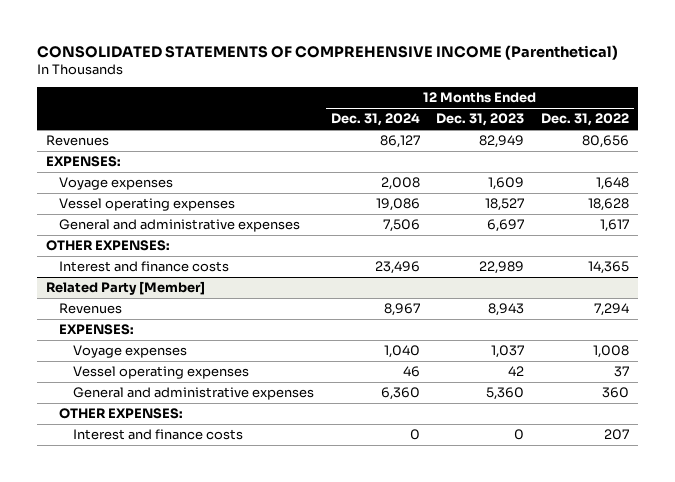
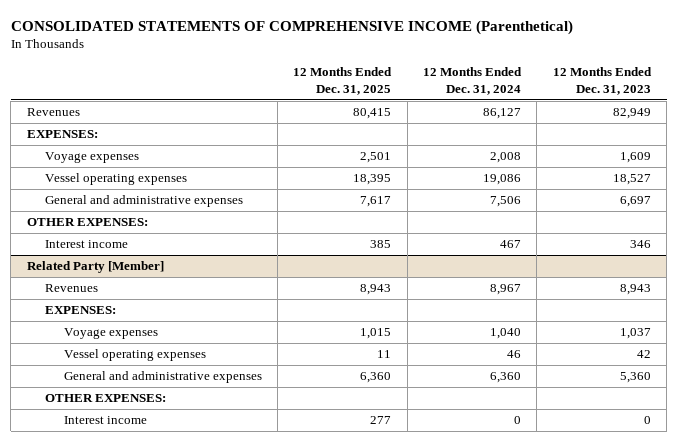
[541,113,630,127] Dec. 31, 2022 -> none
none -> [293,67,393,95] 12 Months Ended Dec. 31, 2025
[59,261,230,273] Interest and finance costs -> none
none -> [45,240,129,249] Interest income
[72,429,243,441] Interest and finance costs -> none
none -> [63,416,147,425] Interest income

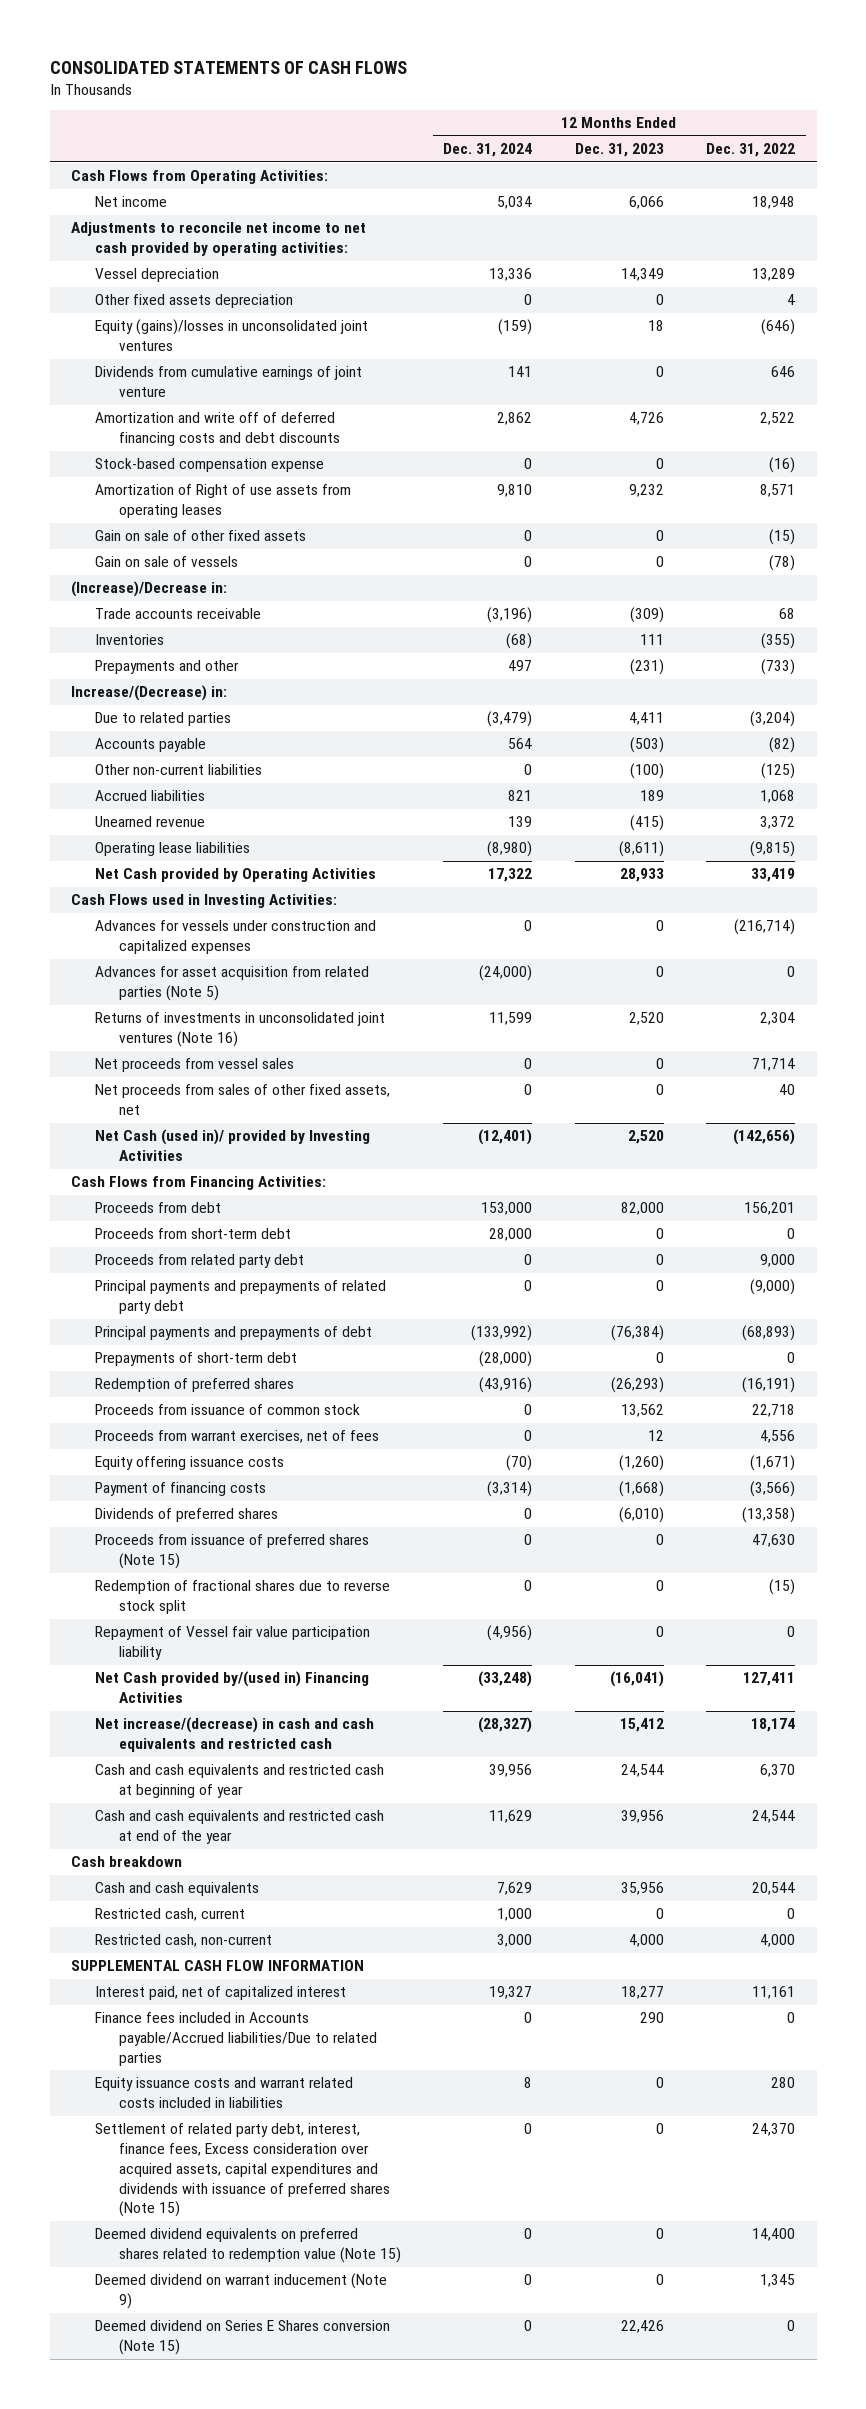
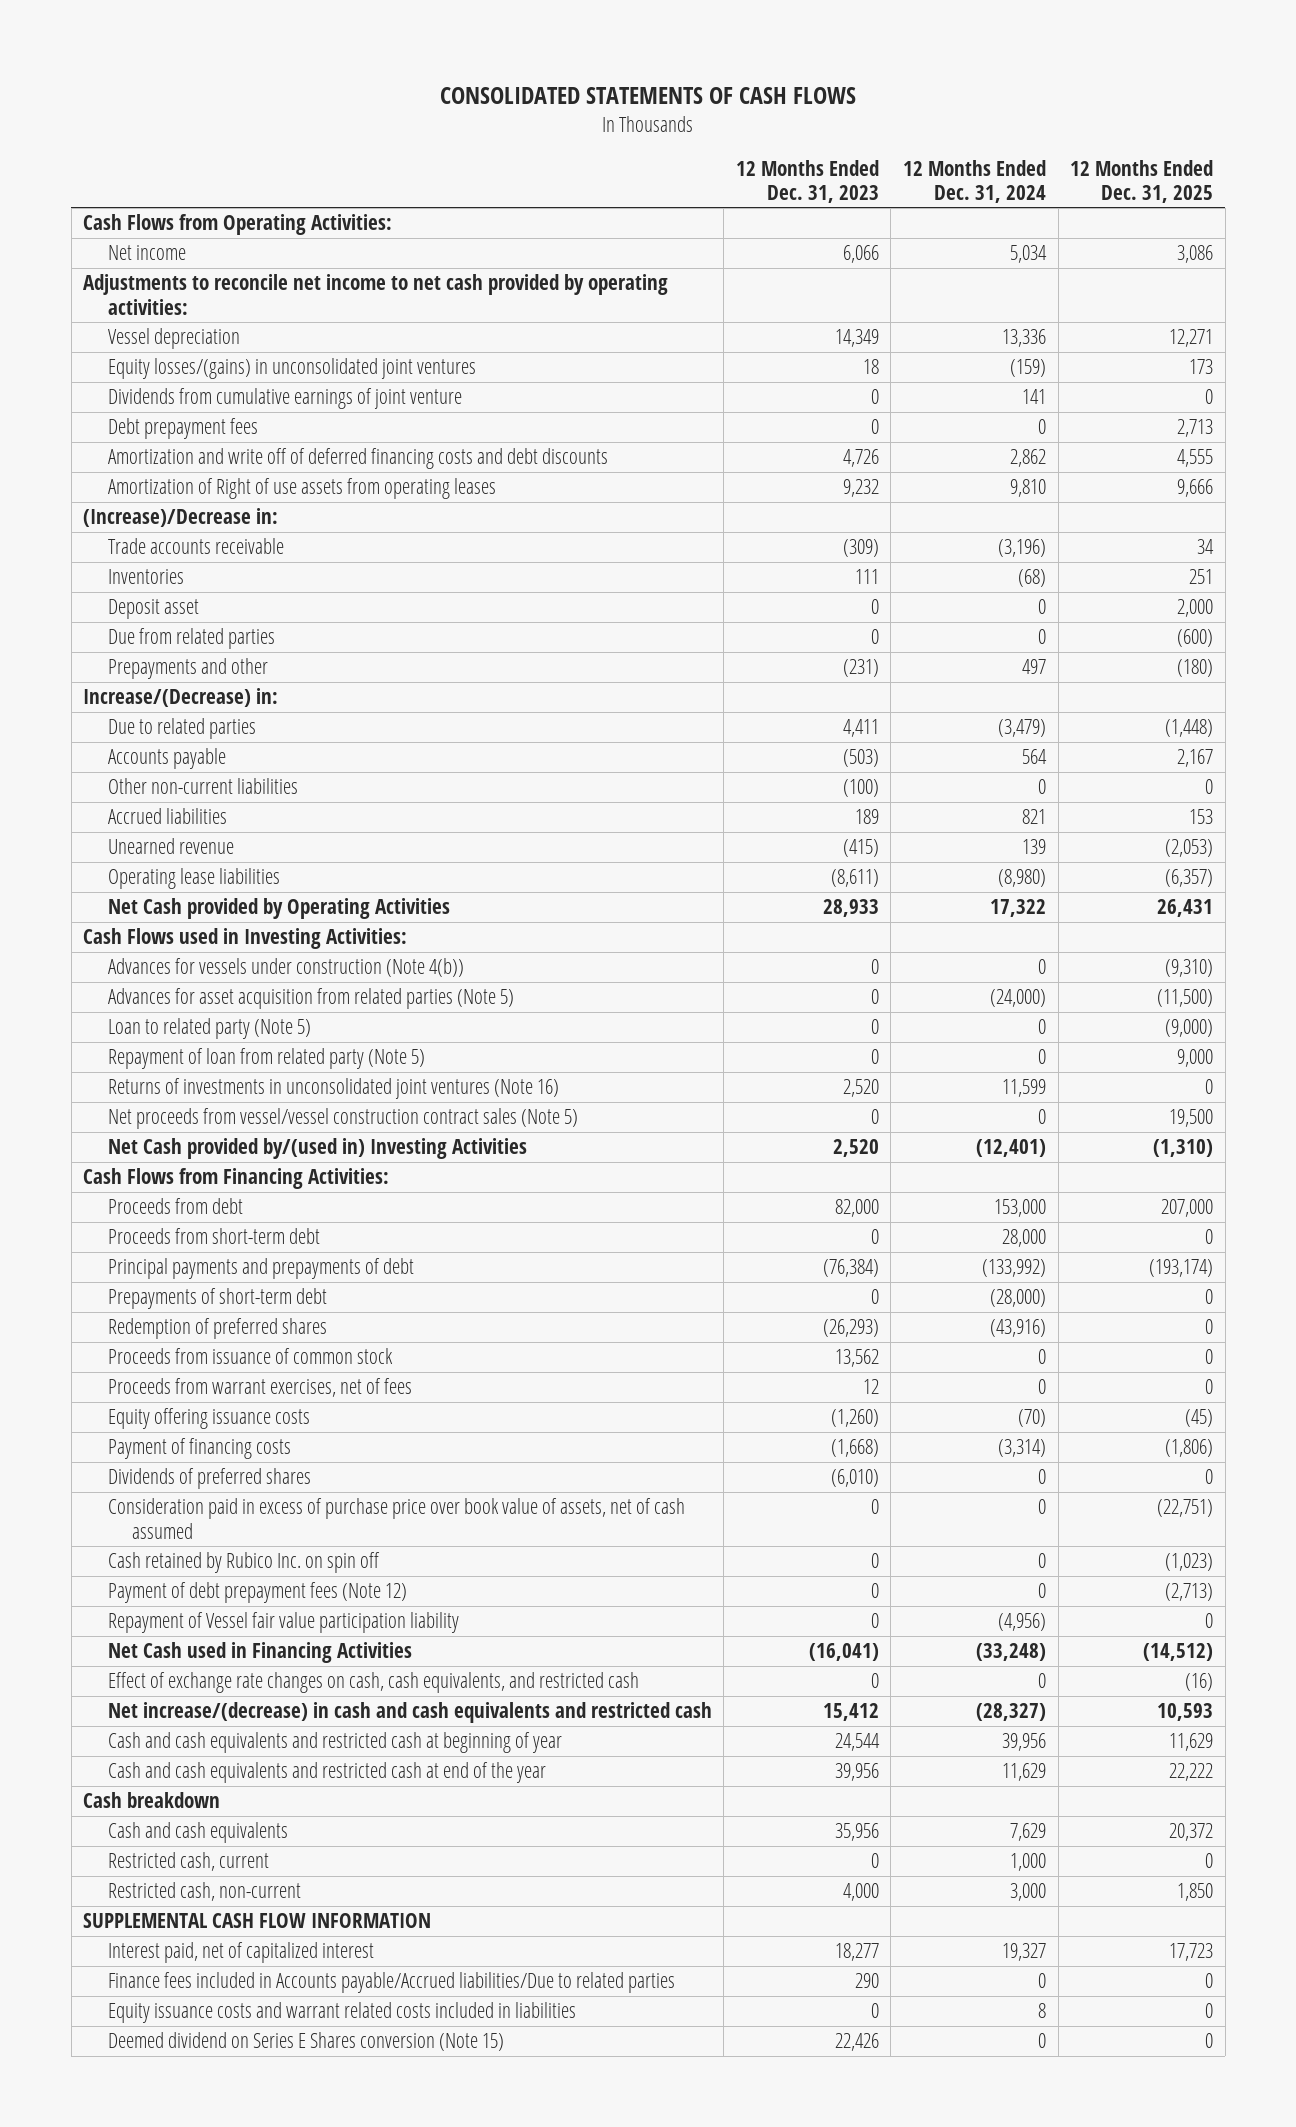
[706,143,796,158] Dec. 31, 2022 -> none
none -> [1070,159,1214,203] 12 Months Ended Dec. 31, 2025
[94,294,293,309] Other fixed assets depreciation -> none
[94,319,368,352] Equity (gains)/losses in unconsolidated joint ventures -> [107,358,476,380] Equity losses/(gains) in unconsolidated joint ventures
none -> [107,418,258,440] Debt prepayment fees
[94,458,324,473] Stock-based compensation expense -> none
[94,530,306,542] Gain on sale of other fixed assets -> none
[94,556,238,568] Gain on sale of vessels -> none
none -> [107,599,199,620] Deposit asset
none -> [107,628,275,650] Due from related parties
[94,920,376,955] Advances for vessels under construction and capitalized expenses -> [107,958,464,978] Advances for vessels under construction (Note 4(b))
none -> [107,1018,311,1040] Loan to related party (Note 5)
none -> [107,1048,425,1070] Repayment of loan from related party (Note 5)
[94,1084,390,1116] Net proceeds from sales of other fixed assets, net -> none
[94,1058,294,1073] Net proceeds from vessel sales -> [107,1108,578,1130] Net proceeds from vessel/vessel construction contract sales (Note 5)
[94,1129,370,1162] Net Cash (used in)/ provided by Investing Activities -> [107,1138,527,1160] Net Cash provided by/(used in) Investing Activities
[94,1254,304,1269] Proceeds from related party debt -> none
[94,1280,386,1315] Principal payments and prepayments of related party debt -> none
[94,1534,369,1570] Proceeds from issuance of preferred shares (Note 15) -> none
[94,1580,390,1615] Redemption of fractional shares due to reverse stock split -> none
none -> [107,1498,685,1539] Consideration paid in excess of purchase price over book value of assets, net of cash assumed
none -> [107,1552,380,1574] Cash retained by Rubico Inc. on spin off
none -> [107,1582,407,1604] Payment of debt prepayment fees (Note 12)
[94,1671,369,1704] Net Cash provided by/(used in) Financing Activities -> [107,1642,412,1664] Net Cash used in Financing Activities
none -> [107,1672,639,1694] Effect of exchange rate changes on cash, cash equivalents, and restricted cash
[94,2123,390,2218] Settlement of related party debt, interest, finance fees, Excess consideration over acquired assets, capital expenditures and dividends with issuance of preferred shares (Note 15) -> none
[94,2228,401,2264] Deemed dividend equivalents on preferred shares related to redemption value (Note 15) -> none
[94,2273,387,2310] Deemed dividend on warrant inducement (Note 9) -> none

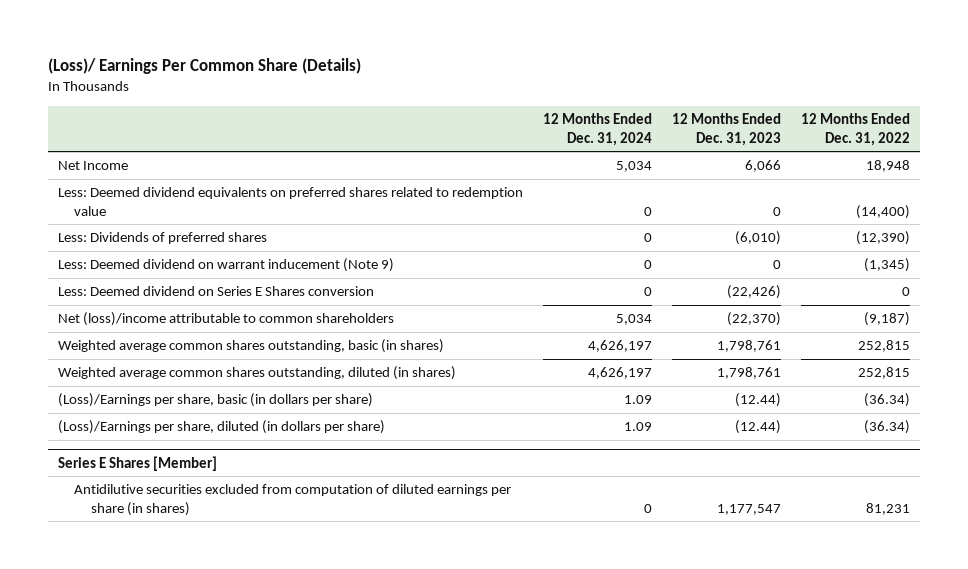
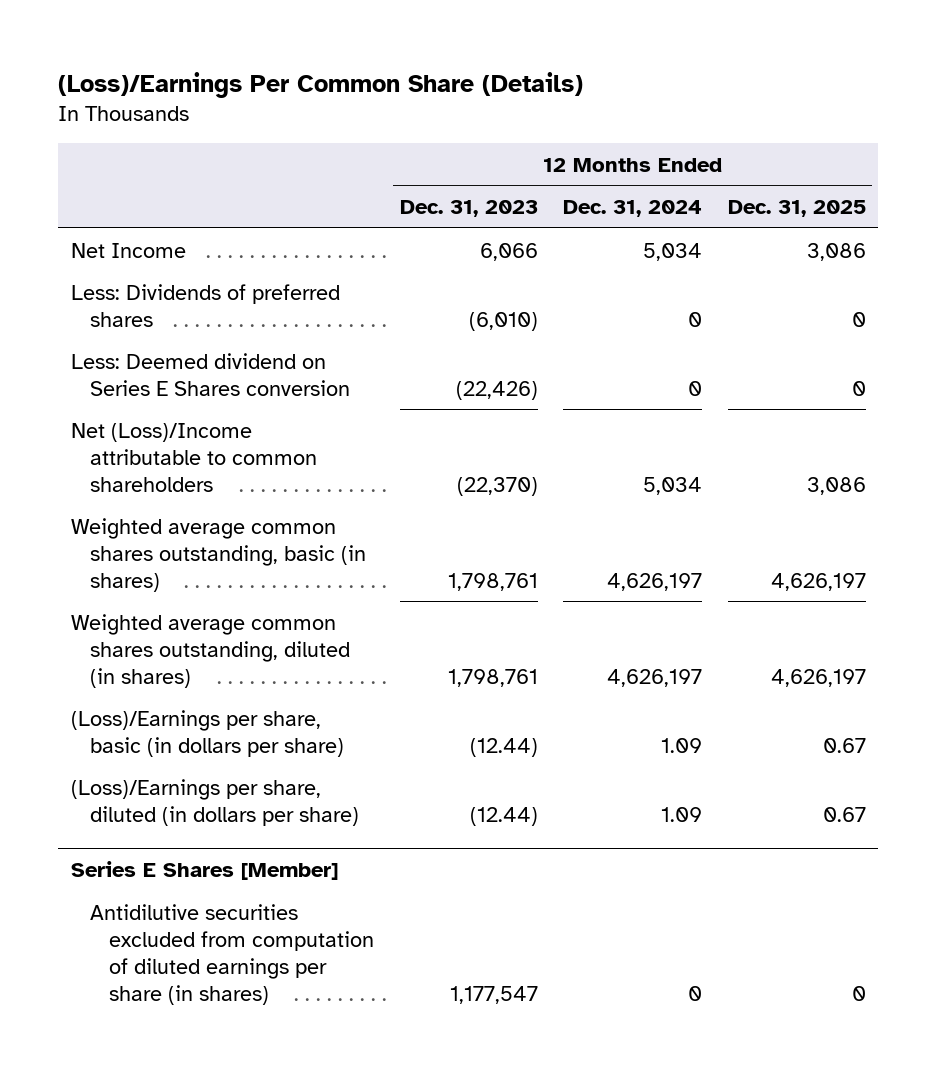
[47,57,361,74] (Loss)/ Earnings Per Common Share (Details) -> [58,71,584,98] (Loss)/Earnings Per Common Share (Details)
[801,112,911,146] 12 Months Ended Dec. 31, 2022 -> none
none -> [727,200,866,218] Dec. 31, 2025
[57,187,523,216] Less: Deemed dividend equivalents on preferred shares related to redemption value -> none
[57,258,394,273] Less: Deemed dividend on warrant inducement (Note 9) -> none
[57,312,394,327] Net (loss)/income attributable to common shareholders -> [70,422,318,492] Net (Loss)/Income attributable to common shareholders

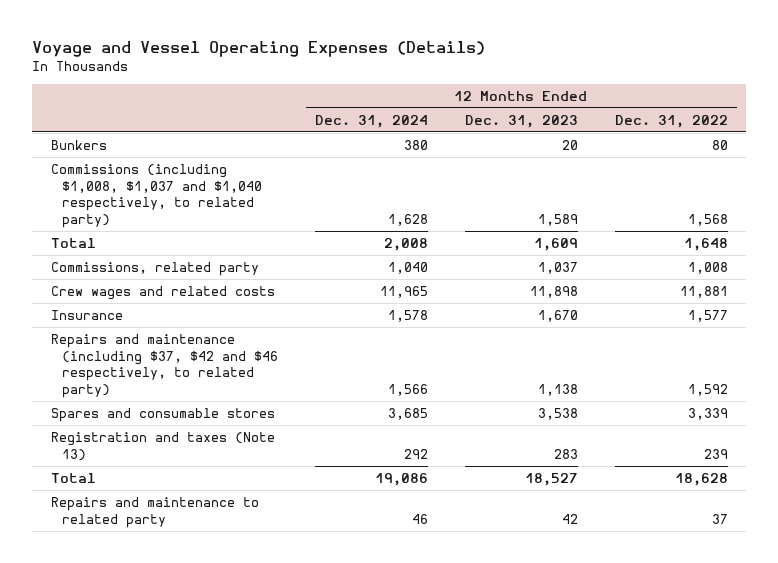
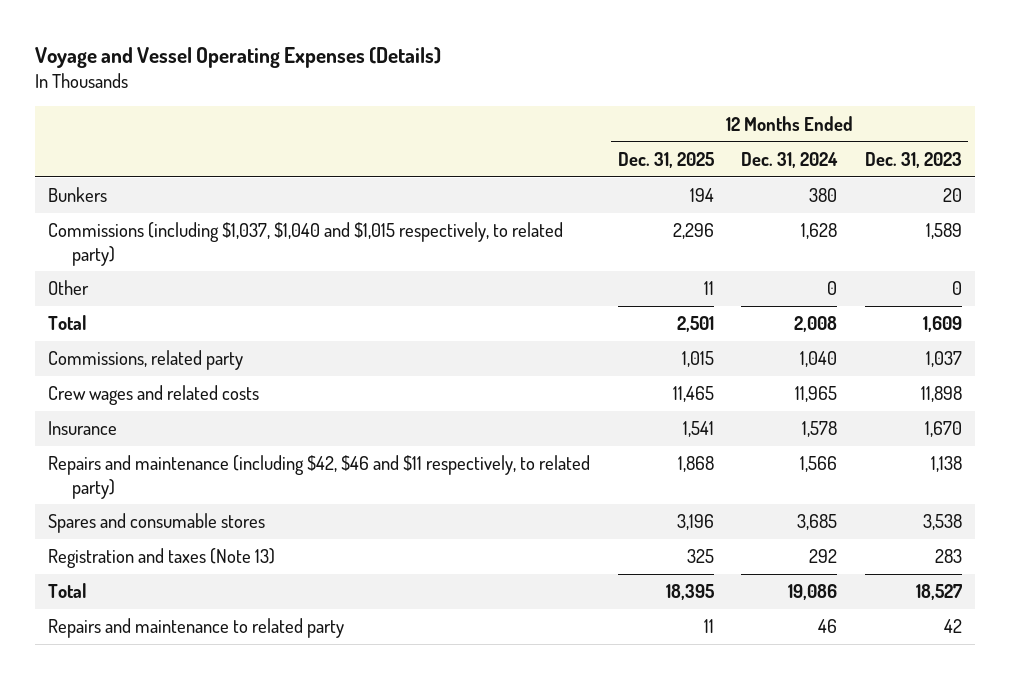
[614,114,728,128] Dec. 31, 2022 -> none
none -> [617,151,714,168] Dec. 31, 2025
[50,164,263,228] Commissions (including $1,008, $1,037 and $1,040 respectively, to related party) -> [48,222,564,266] Commissions (including $1,037, $1,040 and $1,015 respectively, to related party)
none -> [48,280,90,296] Other
[50,334,279,398] Repairs and maintenance (including $37, $42 and $46 respectively, to related party) -> [48,455,591,499] Repairs and maintenance (including $42, $46 and $11 respectively, to related party)

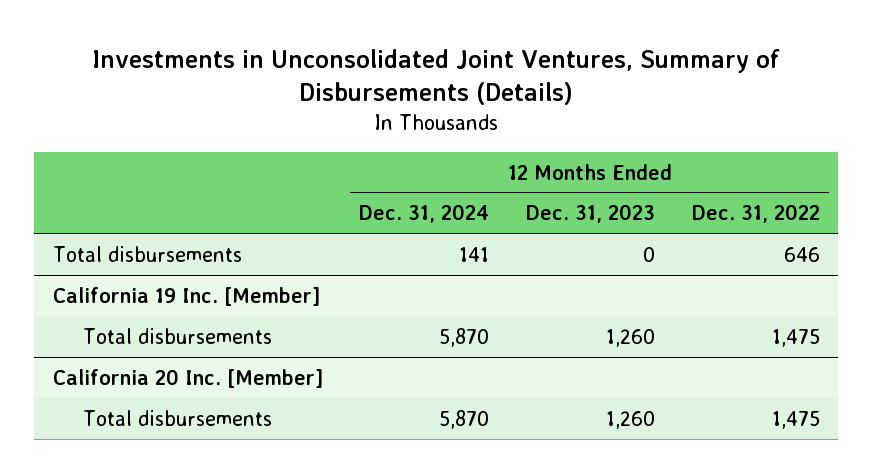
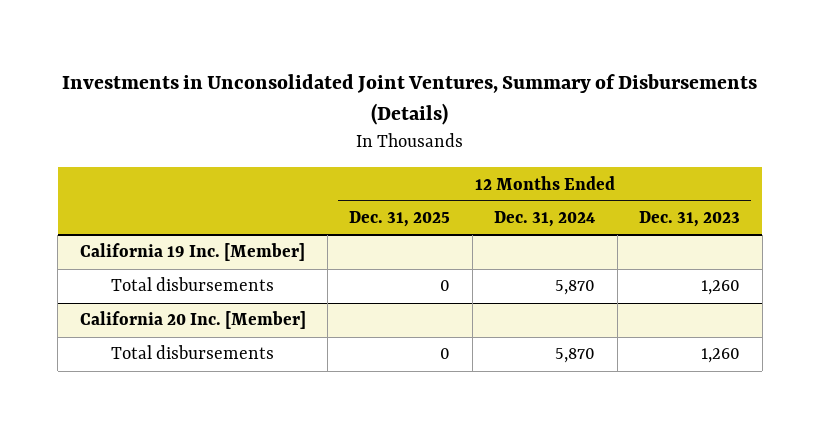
[691,204,820,224] Dec. 31, 2022 -> none
none -> [349,211,451,228] Dec. 31, 2025
[52,245,242,262] Total disbursements -> none

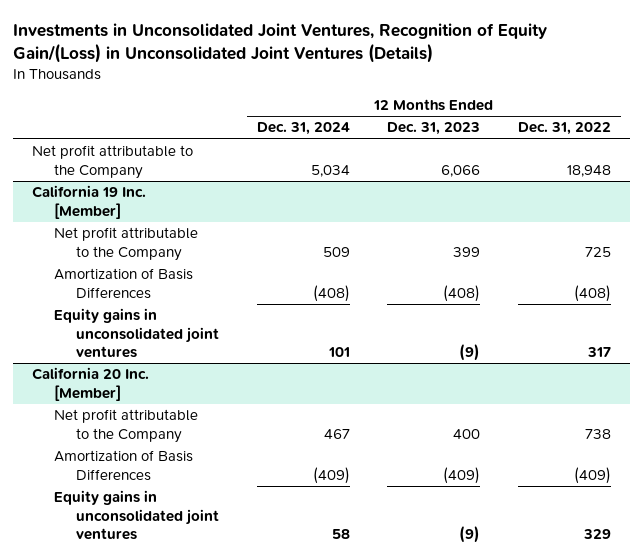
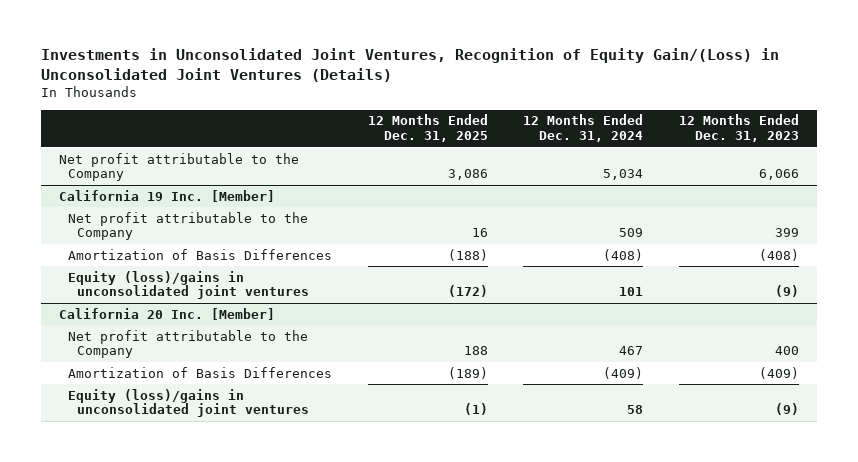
[518,122,612,136] Dec. 31, 2022 -> none
none -> [367,114,488,143] 12 Months Ended Dec. 31, 2025
[53,308,219,358] Equity gains in unconsolidated joint ventures -> [67,270,309,300] Equity (loss)/gains in unconsolidated joint ventures
[53,490,219,540] Equity gains in unconsolidated joint ventures -> [67,388,309,418] Equity (loss)/gains in unconsolidated joint ventures

